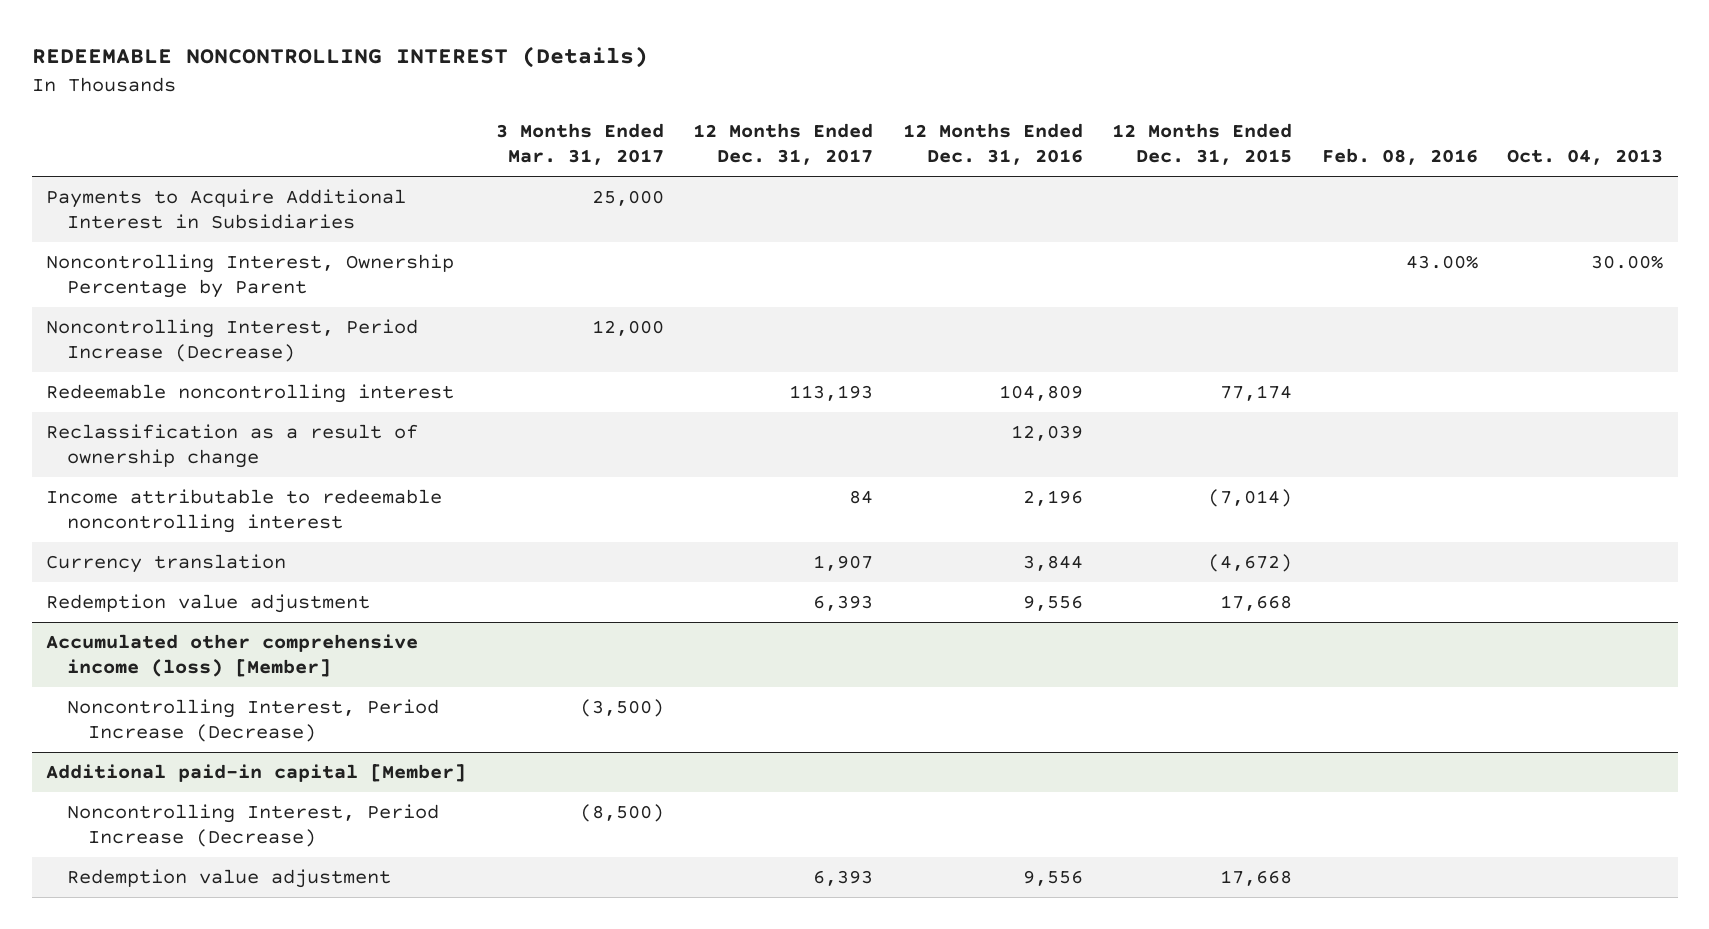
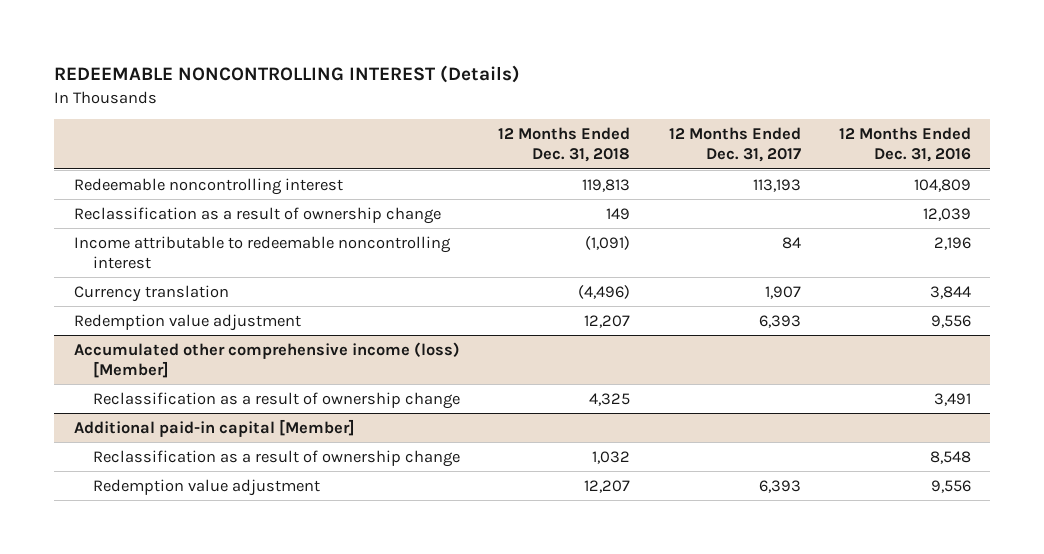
[495,123,664,166] 3 Months Ended Mar. 31, 2017 -> none
[1112,123,1293,166] 12 Months Ended Dec. 31, 2015 -> none
[1321,148,1478,166] Feb. 08, 2016 -> none
[1507,149,1664,166] Oct. 04, 2013 -> none
none -> [498,127,631,163] 12 Months Ended Dec. 31, 2018
[46,188,407,229] Payments to Acquire Additional Interest in Subsidiaries -> none
[46,253,455,298] Noncontrolling Interest, Ownership Percentage by Parent -> none
[46,318,419,362] Noncontrolling Interest, Period Increase (Decrease) -> none
[67,698,440,742] Noncontrolling Interest, Period Increase (Decrease) -> none
none -> [93,391,461,409] Reclassification as a result of ownership change
[67,803,440,847] Noncontrolling Interest, Period Increase (Decrease) -> none
none -> [93,449,461,467] Reclassification as a result of ownership change

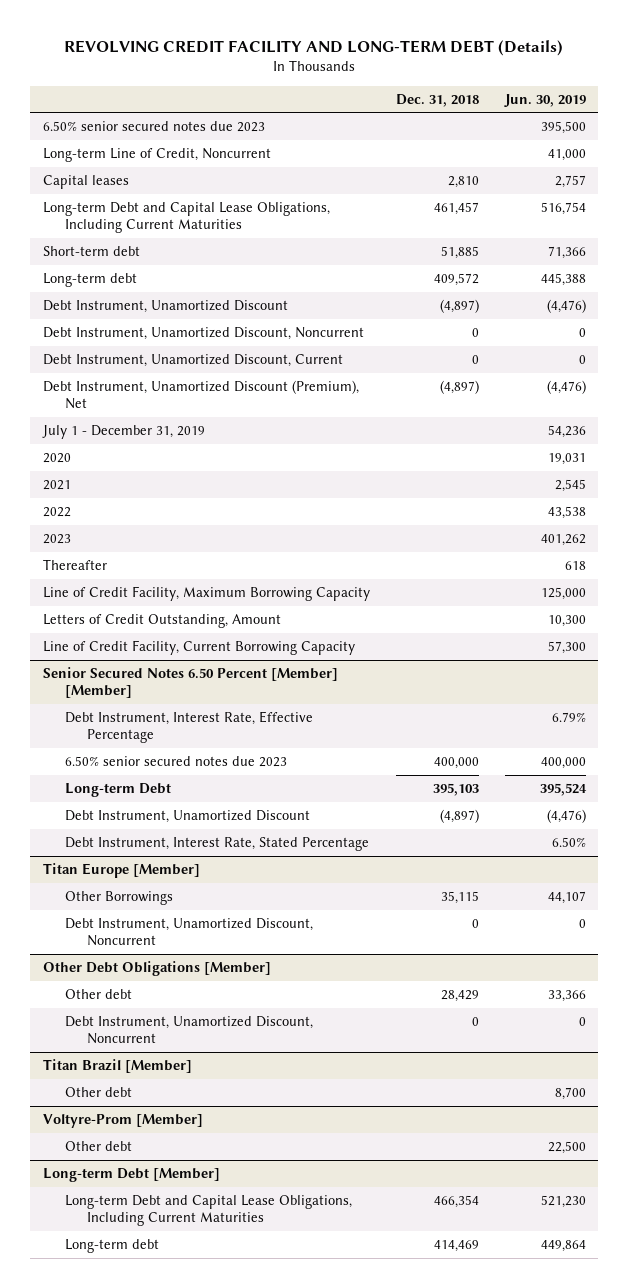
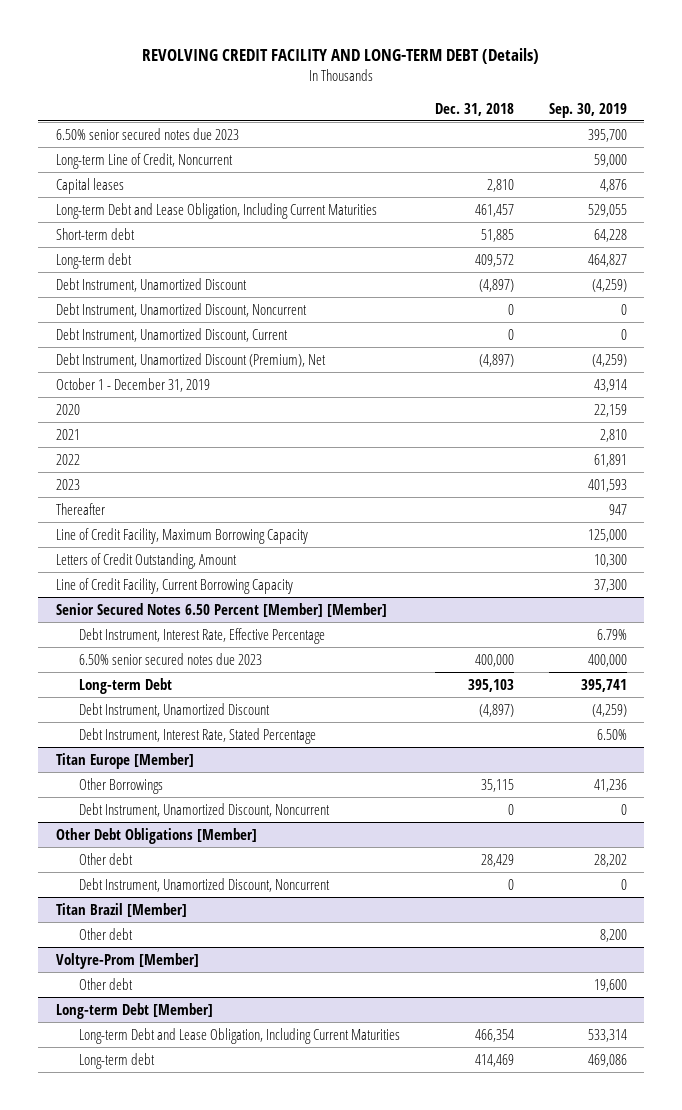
[503,93,586,107] Jun. 30, 2019 -> none
none -> [548,102,627,118] Sep. 30, 2019
[42,201,330,234] Long-term Debt and Capital Lease Obligations, Including Current Maturities -> [55,202,377,219] Long-term Debt and Lease Obligation, Including Current Maturities
[41,424,205,439] July 1 - December 31, 2019 -> [55,377,210,392] October 1 - December 31, 2019
[64,1194,352,1227] Long-term Debt and Capital Lease Obligations, Including Current Maturities -> [78,1027,400,1044] Long-term Debt and Lease Obligation, Including Current Maturities

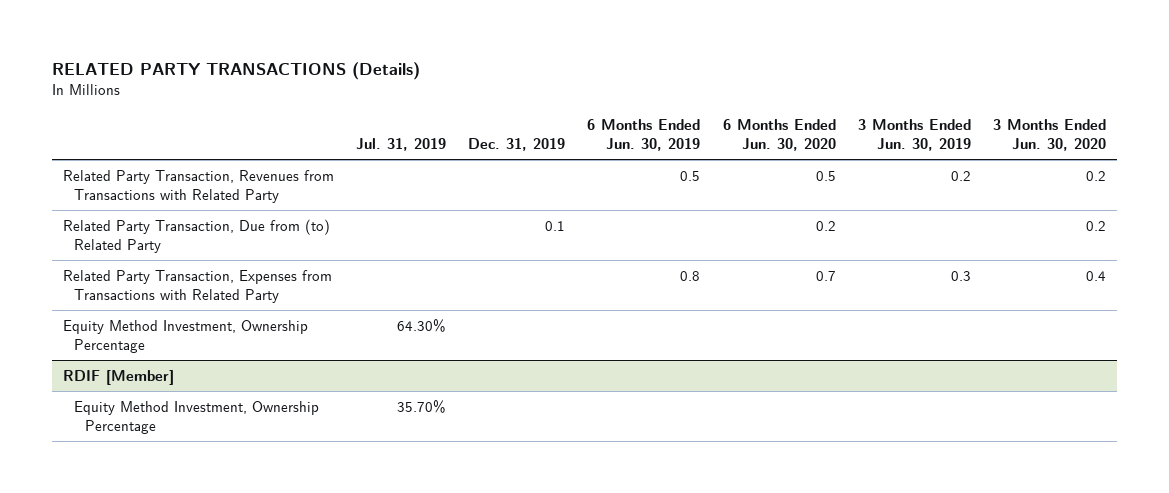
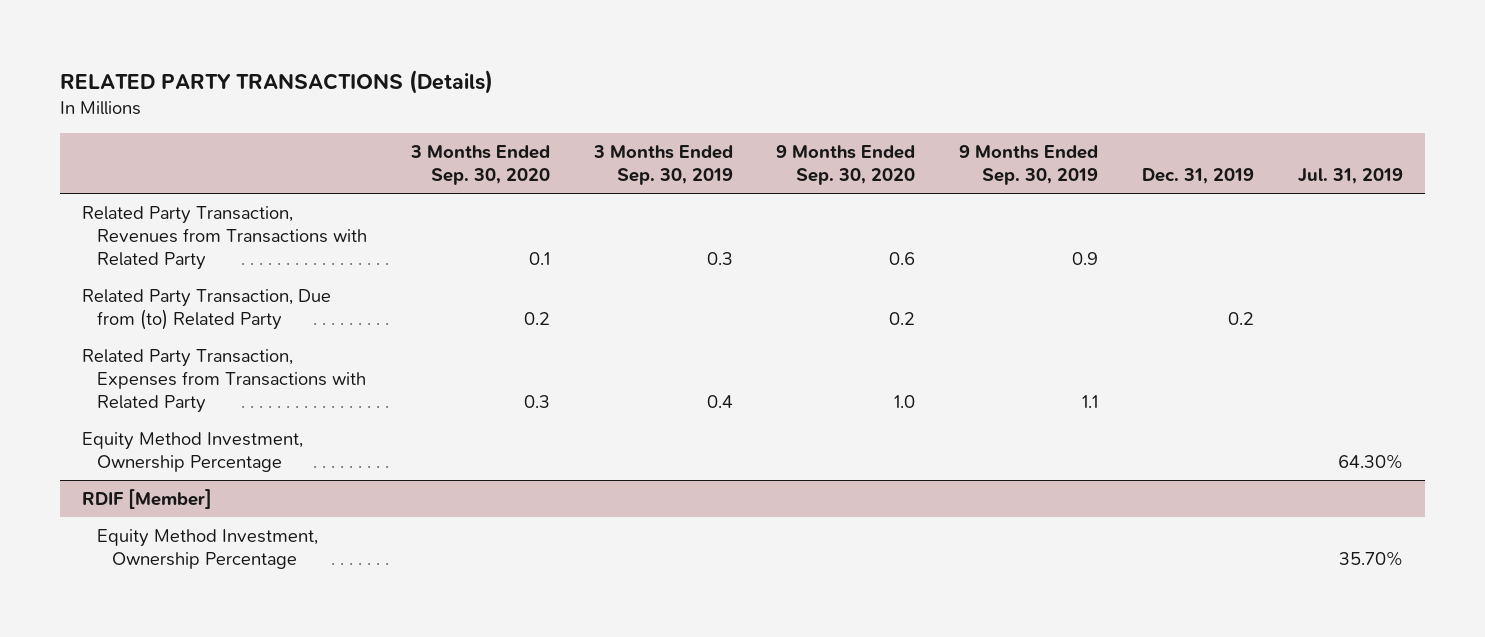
[587,119,701,152] 6 Months Ended Jun. 30, 2019 -> none
[722,119,836,152] 6 Months Ended Jun. 30, 2020 -> none
[857,119,971,152] 3 Months Ended Jun. 30, 2019 -> none
[992,119,1106,152] 3 Months Ended Jun. 30, 2020 -> none
none -> [409,145,550,185] 3 Months Ended Sep. 30, 2020
none -> [592,145,733,185] 3 Months Ended Sep. 30, 2019
none -> [776,145,916,185] 9 Months Ended Sep. 30, 2020
none -> [959,145,1099,185] 9 Months Ended Sep. 30, 2019
[545,220,566,231] 0.1 -> [1228,311,1255,325] 0.2

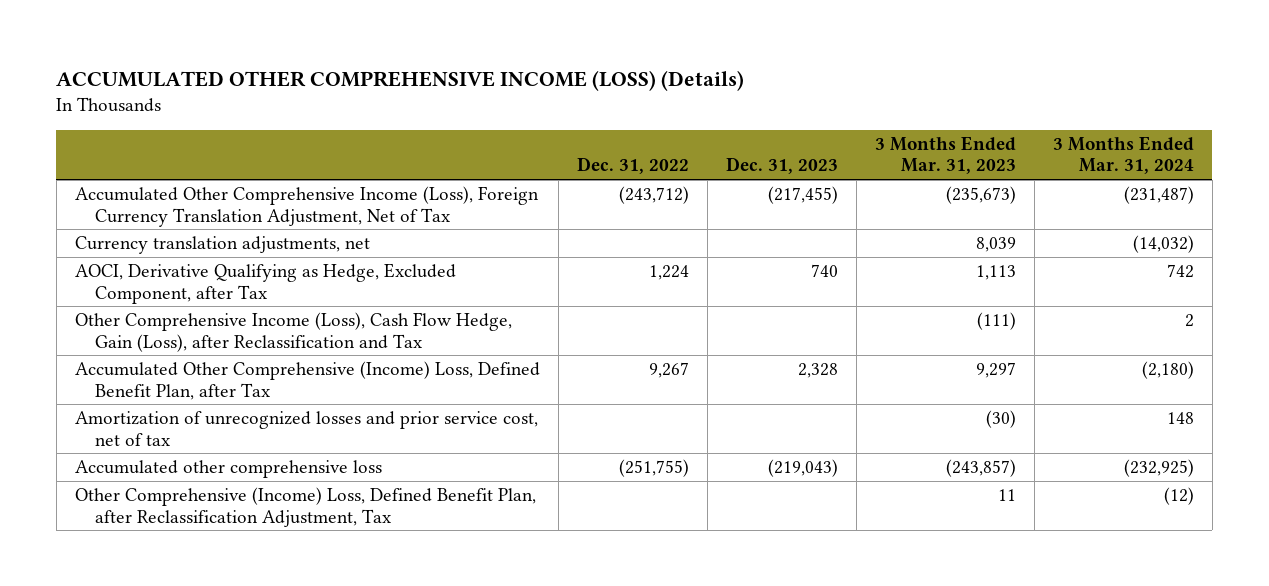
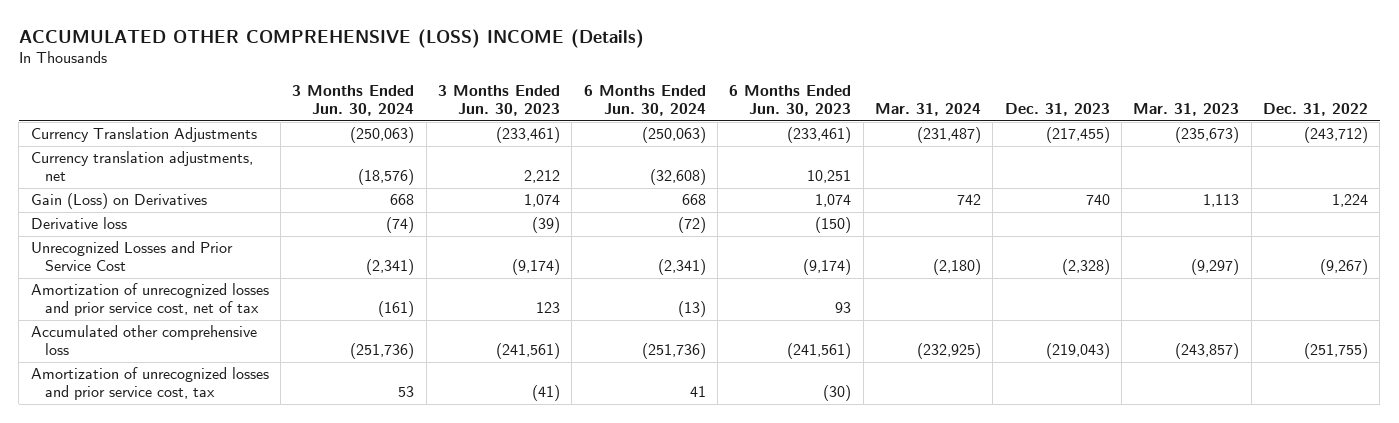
[56,69,745,91] ACCUMULATED OTHER COMPREHENSIVE INCOME (LOSS) (Details) -> [18,28,644,48] ACCUMULATED OTHER COMPREHENSIVE (LOSS) INCOME (Details)
[874,135,1016,175] 3 Months Ended Mar. 31, 2023 -> none
[1052,135,1194,175] 3 Months Ended Mar. 31, 2024 -> none
none -> [292,85,415,116] 3 Months Ended Jun. 30, 2024
none -> [438,85,561,116] 3 Months Ended Jun. 30, 2023
none -> [583,85,706,116] 6 Months Ended Jun. 30, 2024
none -> [729,85,852,116] 6 Months Ended Jun. 30, 2023
none -> [875,102,982,116] Mar. 31, 2024
none -> [1133,102,1240,116] Mar. 31, 2023
[74,185,539,227] Accumulated Other Comprehensive Income (Loss), Foreign Currency Translation Adjustment, Net of Tax -> [30,127,257,143] Currency Translation Adjustments
[74,360,540,400] Accumulated Other Comprehensive (Income) Loss, Defined Benefit Plan, after Tax -> none
[74,262,456,304] AOCI, Derivative Qualifying as Hedge, Excluded Component, after Tax -> [30,193,207,210] Gain (Loss) on Derivatives
[74,311,512,352] Other Comprehensive Income (Loss), Cash Flow Hedge, Gain (Loss), after Reclassification and Tax -> [30,217,127,230] Derivative loss
none -> [30,241,233,272] Unrecognized Losses and Prior Service Cost
[74,486,536,527] Other Comprehensive (Income) Loss, Defined Benefit Plan, after Reclassification Adjustment, Tax -> [30,367,269,401] Amortization of unrecognized losses and prior service cost, tax

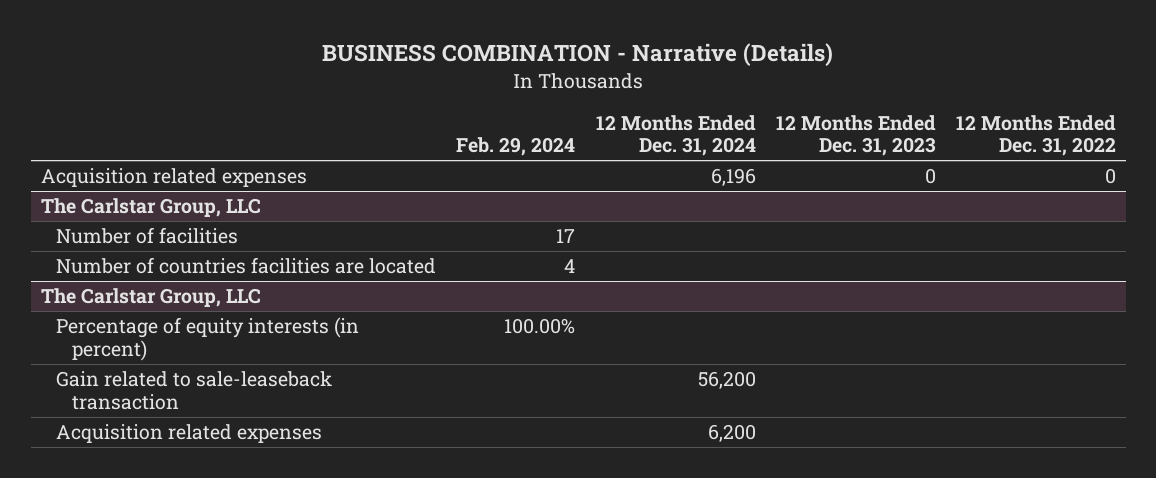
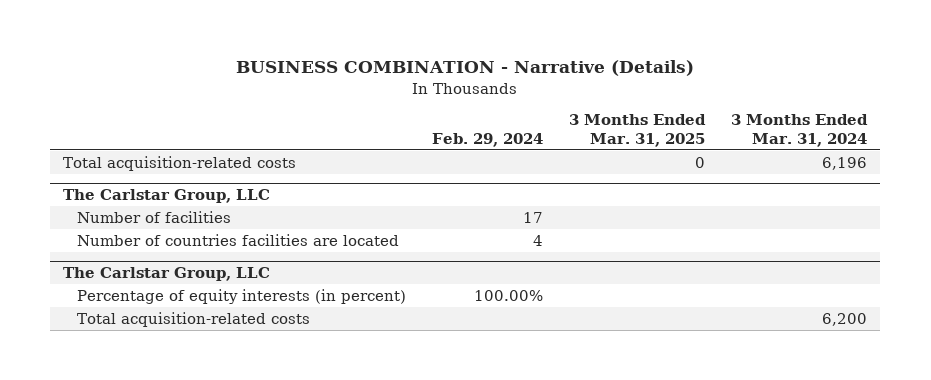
[595,114,756,157] 12 Months Ended Dec. 31, 2024 -> none
[775,114,936,157] 12 Months Ended Dec. 31, 2023 -> none
[955,114,1116,157] 12 Months Ended Dec. 31, 2022 -> none
none -> [569,114,707,147] 3 Months Ended Mar. 31, 2025
none -> [731,114,869,147] 3 Months Ended Mar. 31, 2024
[40,168,307,188] Acquisition related expenses -> [63,155,297,171] Total acquisition-related costs
[56,371,333,410] Gain related to sale-leaseback transaction -> none
[56,424,323,444] Acquisition related expenses -> [77,311,311,327] Total acquisition-related costs

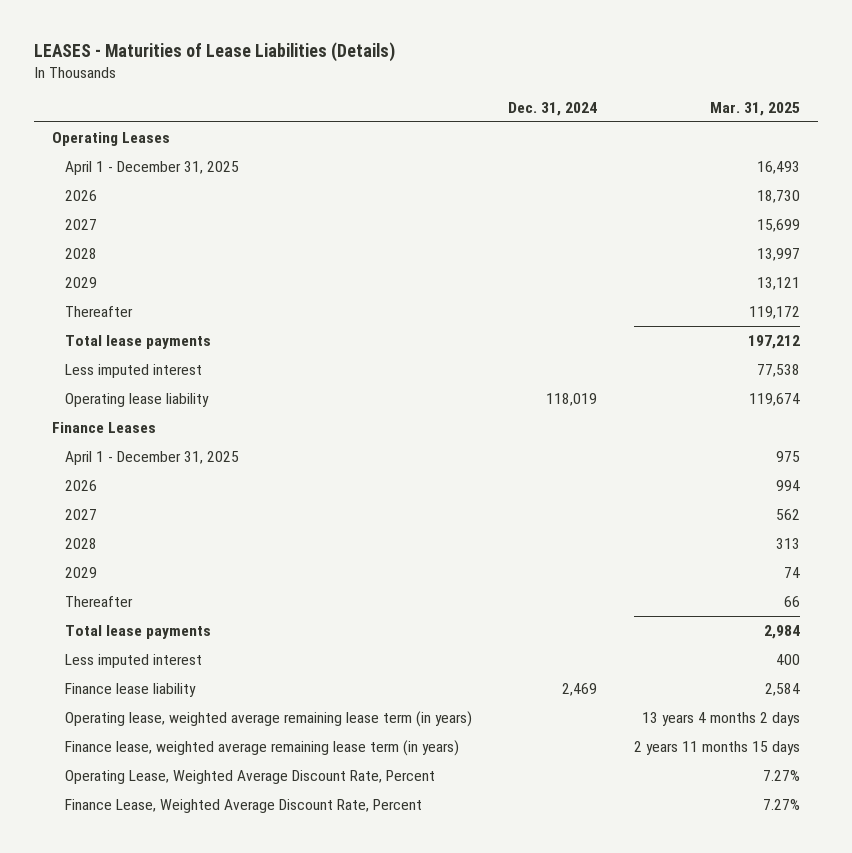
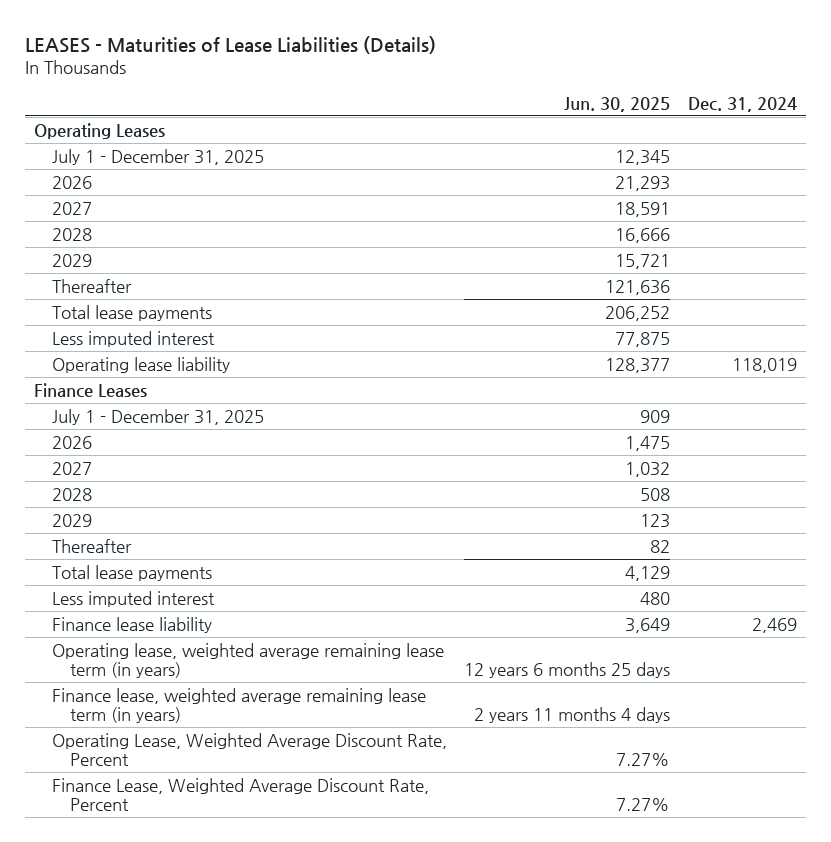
[709,101,800,116] Mar. 31, 2025 -> none
none -> [564,96,671,112] Jun. 30, 2025
[64,160,239,175] April 1 - December 31, 2025 -> [51,148,264,165] July 1 - December 31, 2025
[64,450,239,465] April 1 - December 31, 2025 -> [51,408,264,425] July 1 - December 31, 2025

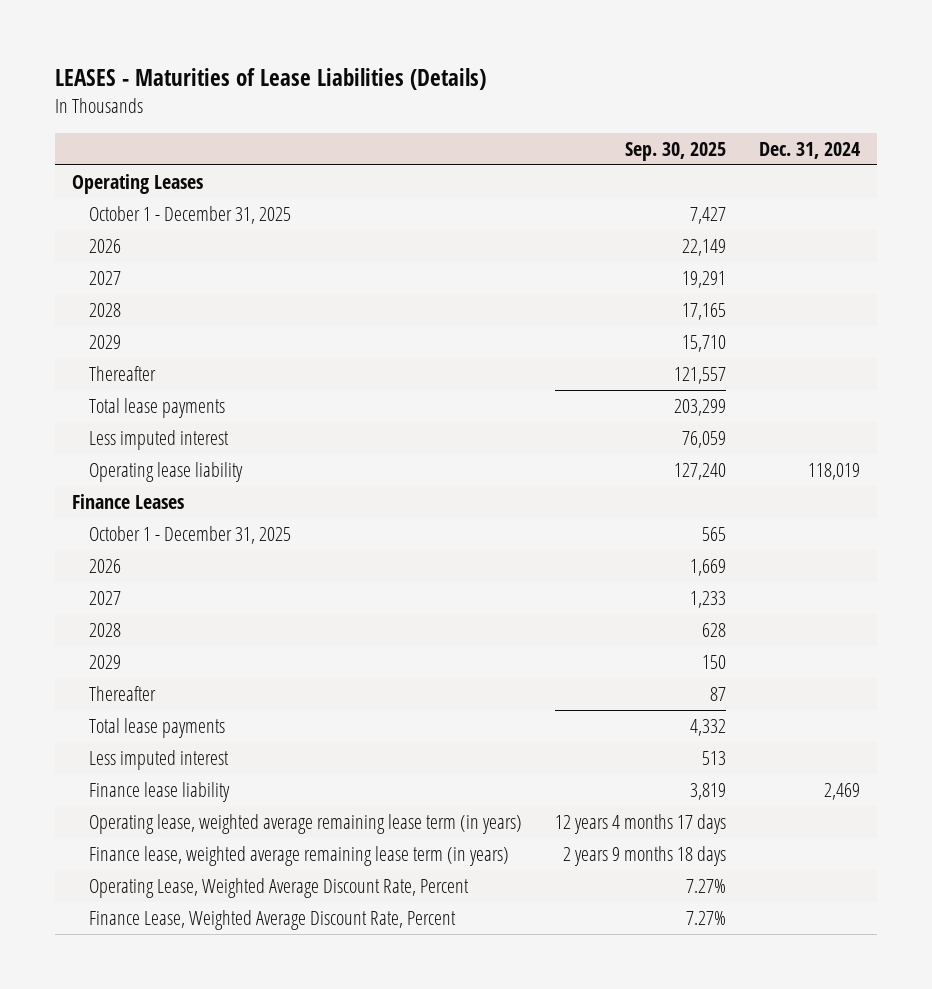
[564,96,671,112] Jun. 30, 2025 -> none
none -> [625,141,727,161] Sep. 30, 2025
[51,148,264,165] July 1 - December 31, 2025 -> [89,205,292,224] October 1 - December 31, 2025
[51,408,264,425] July 1 - December 31, 2025 -> [89,525,292,544] October 1 - December 31, 2025

